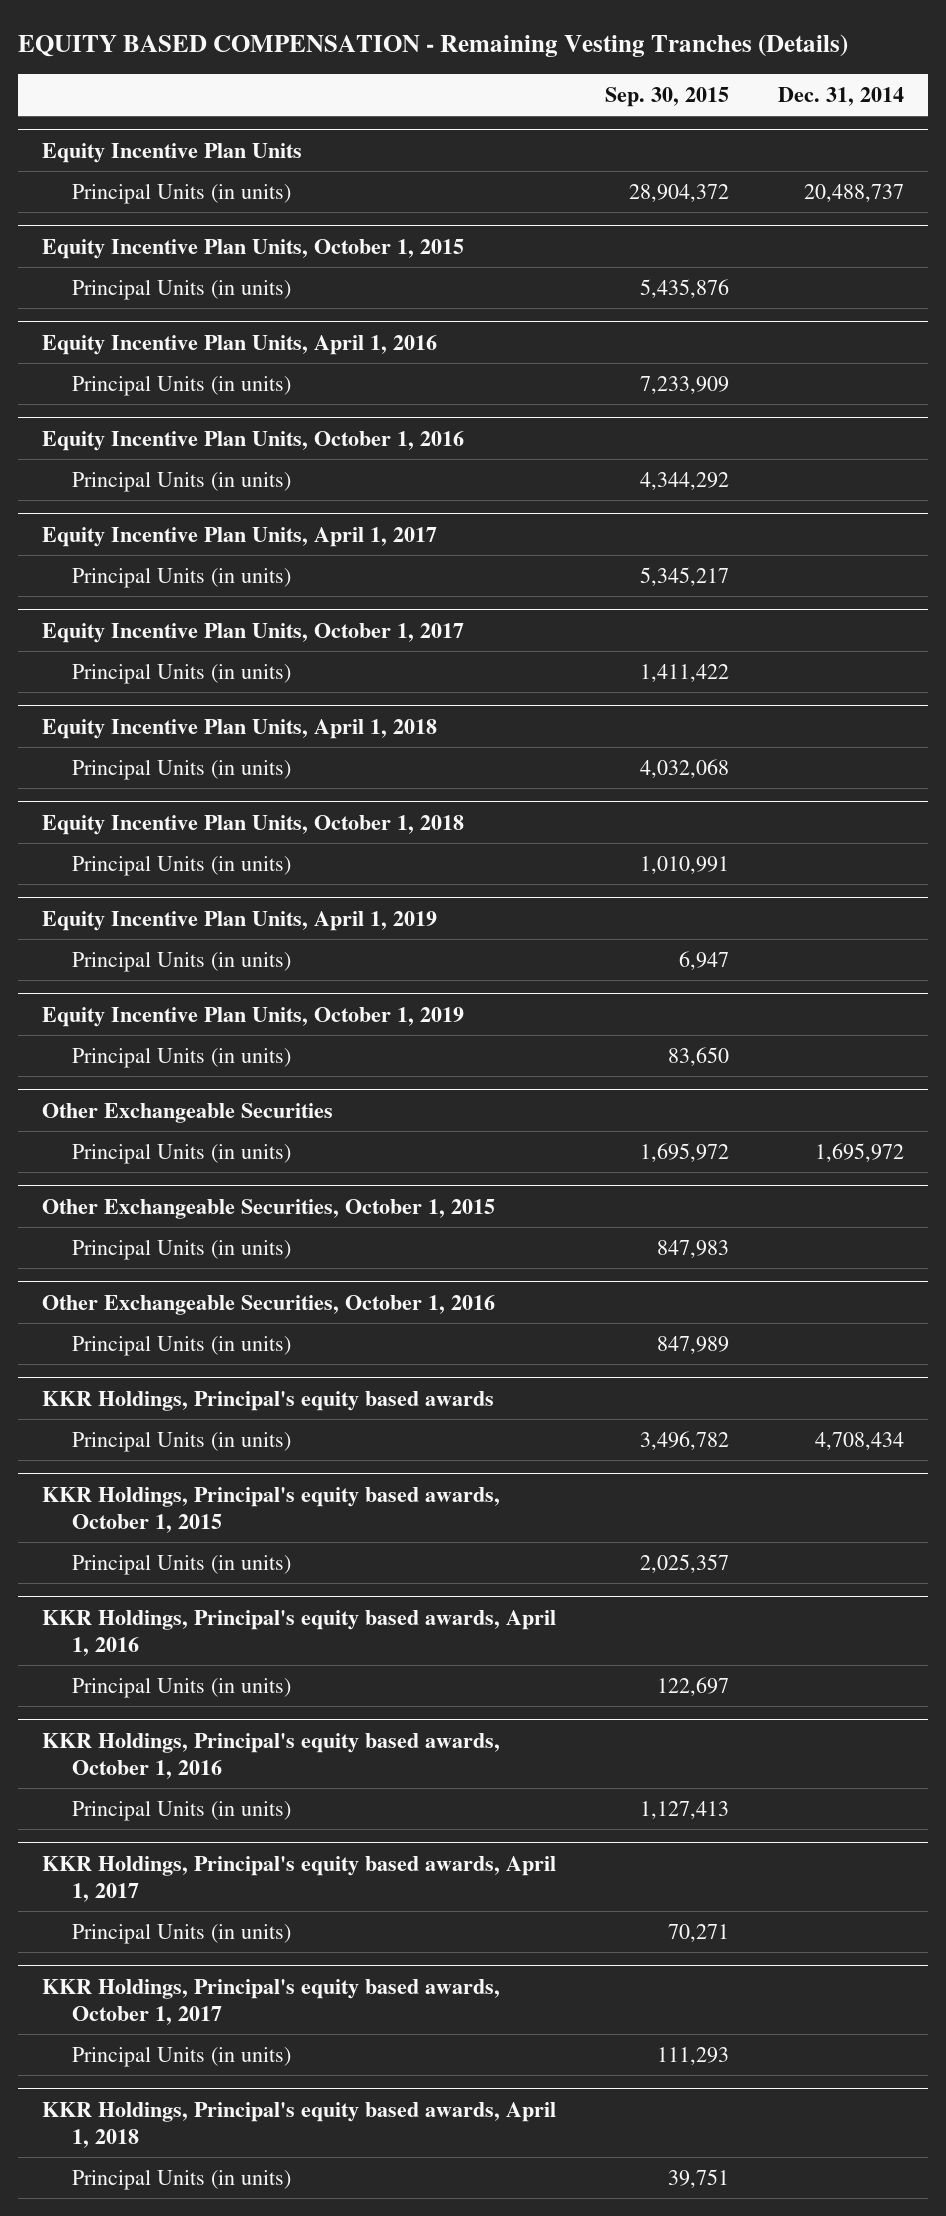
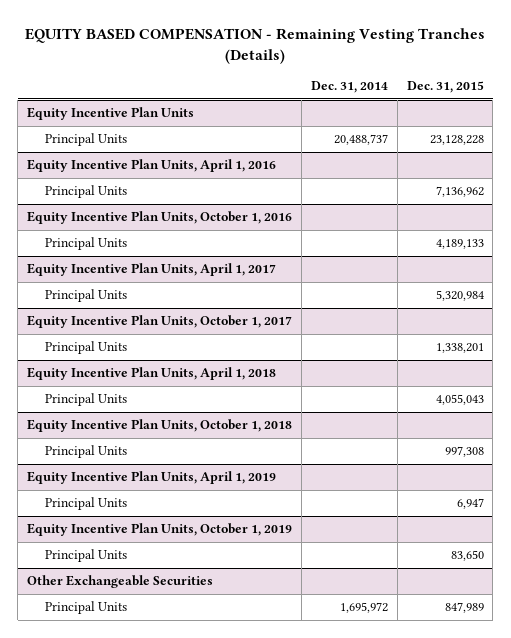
[604,86,729,107] Sep. 30, 2015 -> none
none -> [406,81,484,94] Dec. 31, 2015
[42,238,465,259] Equity Incentive Plan Units, October 1, 2015 -> none
[72,278,292,300] Principal Units (in units) -> none
[72,182,292,204] Principal Units (in units) -> [44,133,127,147] Principal Units
[72,374,292,396] Principal Units (in units) -> [44,185,127,199] Principal Units
[72,470,292,492] Principal Units (in units) -> [44,237,127,251] Principal Units
[72,566,292,588] Principal Units (in units) -> [44,289,127,303] Principal Units
[72,662,292,684] Principal Units (in units) -> [44,341,127,355] Principal Units
[72,758,292,780] Principal Units (in units) -> [44,393,127,407] Principal Units
[72,854,292,876] Principal Units (in units) -> [44,445,127,459] Principal Units
[72,950,292,972] Principal Units (in units) -> [44,497,127,511] Principal Units
[72,1046,292,1068] Principal Units (in units) -> [44,549,127,563] Principal Units
[42,1198,496,1219] Other Exchangeable Securities, October 1, 2015 -> none
[72,1238,292,1260] Principal Units (in units) -> none
[42,1294,496,1315] Other Exchangeable Securities, October 1, 2016 -> none
[72,1334,292,1356] Principal Units (in units) -> none
[42,1390,495,1411] KKR Holdings, Principal's equity based awards -> none
[72,1430,292,1452] Principal Units (in units) -> none
[42,1486,501,1533] KKR Holdings, Principal's equity based awards, October 1, 2015 -> none
[72,1553,292,1575] Principal Units (in units) -> none
[42,1609,557,1656] KKR Holdings, Principal's equity based awards, April 1, 2016 -> none
[72,1676,292,1698] Principal Units (in units) -> none
[42,1732,501,1779] KKR Holdings, Principal's equity based awards, October 1, 2016 -> none
[72,1799,292,1821] Principal Units (in units) -> none
[42,1855,557,1902] KKR Holdings, Principal's equity based awards, April 1, 2017 -> none
[72,1922,292,1944] Principal Units (in units) -> none
[42,1978,501,2025] KKR Holdings, Principal's equity based awards, October 1, 2017 -> none
[72,2045,292,2067] Principal Units (in units) -> none
[42,2101,557,2148] KKR Holdings, Principal's equity based awards, April 1, 2018 -> none
[72,2168,292,2190] Principal Units (in units) -> none
[72,1142,292,1164] Principal Units (in units) -> [44,601,127,615] Principal Units

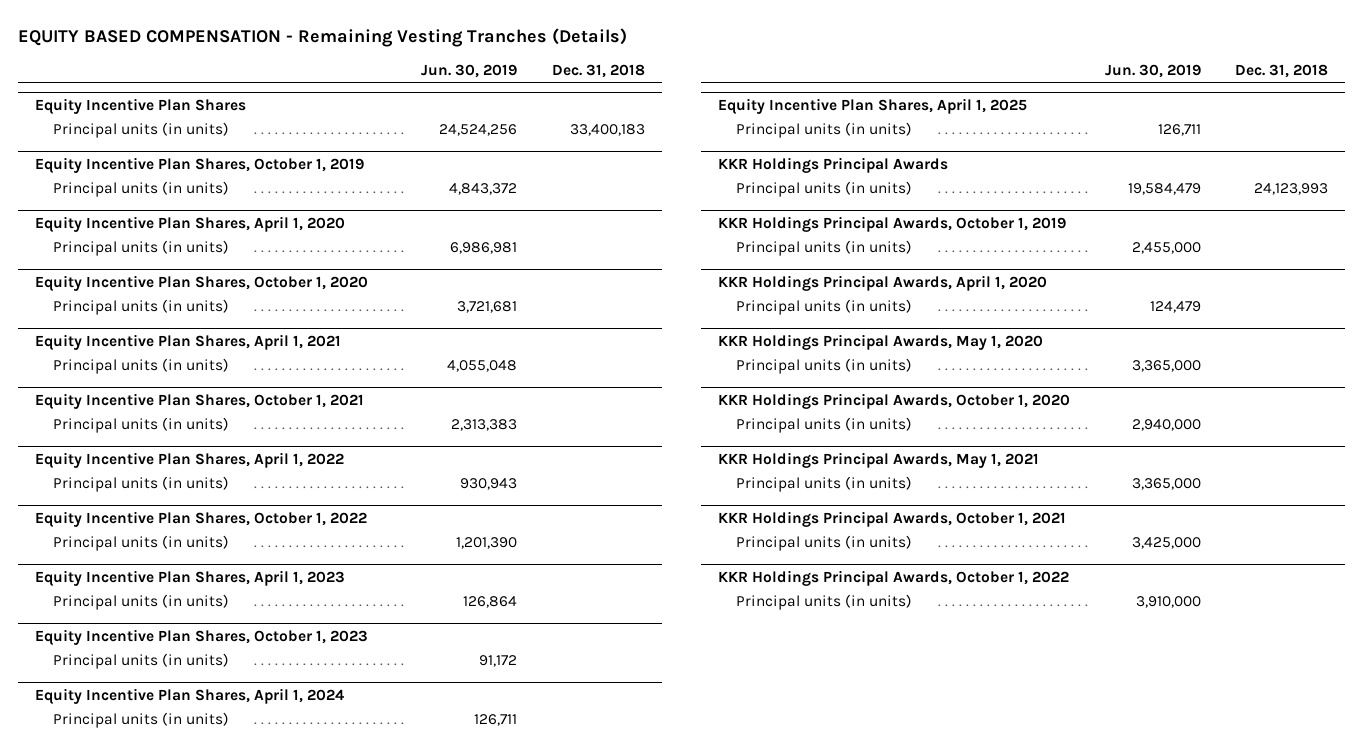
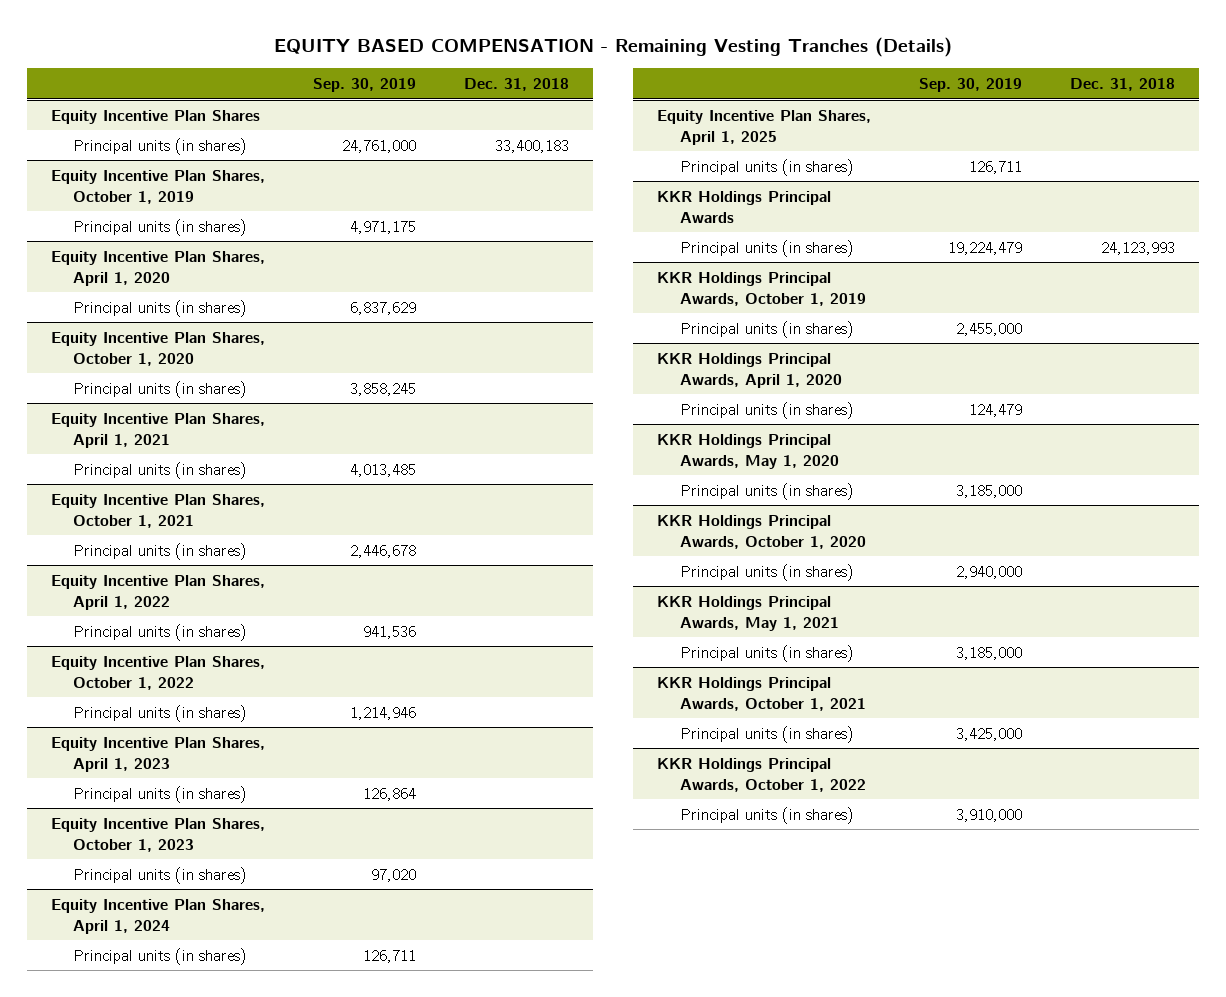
[421,64,518,79] Jun. 30, 2019 -> none
none -> [313,77,417,92] Sep. 30, 2019
[52,122,229,139] Principal units (in units) -> [73,137,248,155] Principal units (in shares)
[52,181,229,198] Principal units (in units) -> [73,218,248,236] Principal units (in shares)
[52,240,229,257] Principal units (in units) -> [73,299,248,317] Principal units (in shares)
[52,299,229,316] Principal units (in units) -> [73,380,248,398] Principal units (in shares)
[52,358,229,375] Principal units (in units) -> [73,461,248,479] Principal units (in shares)
[52,417,229,434] Principal units (in units) -> [73,542,248,560] Principal units (in shares)
[52,476,229,493] Principal units (in units) -> [73,623,248,641] Principal units (in shares)
[52,535,229,552] Principal units (in units) -> [73,704,248,722] Principal units (in shares)
[52,594,229,611] Principal units (in units) -> [73,785,248,803] Principal units (in shares)
[52,653,229,670] Principal units (in units) -> [73,866,248,884] Principal units (in shares)
[52,712,229,729] Principal units (in units) -> [73,947,248,965] Principal units (in shares)
[736,122,913,139] Principal units (in units) -> [679,158,854,176] Principal units (in shares)
[736,181,913,198] Principal units (in units) -> [679,239,854,257] Principal units (in shares)
[736,240,913,257] Principal units (in units) -> [679,320,854,338] Principal units (in shares)
[736,299,913,316] Principal units (in units) -> [679,401,854,419] Principal units (in shares)
[736,358,913,375] Principal units (in units) -> [679,482,854,500] Principal units (in shares)
[736,417,913,434] Principal units (in units) -> [679,563,854,581] Principal units (in shares)
[736,476,913,493] Principal units (in units) -> [679,644,854,662] Principal units (in shares)
[736,535,913,552] Principal units (in units) -> [679,725,854,743] Principal units (in shares)
[736,594,913,611] Principal units (in units) -> [679,806,854,824] Principal units (in shares)

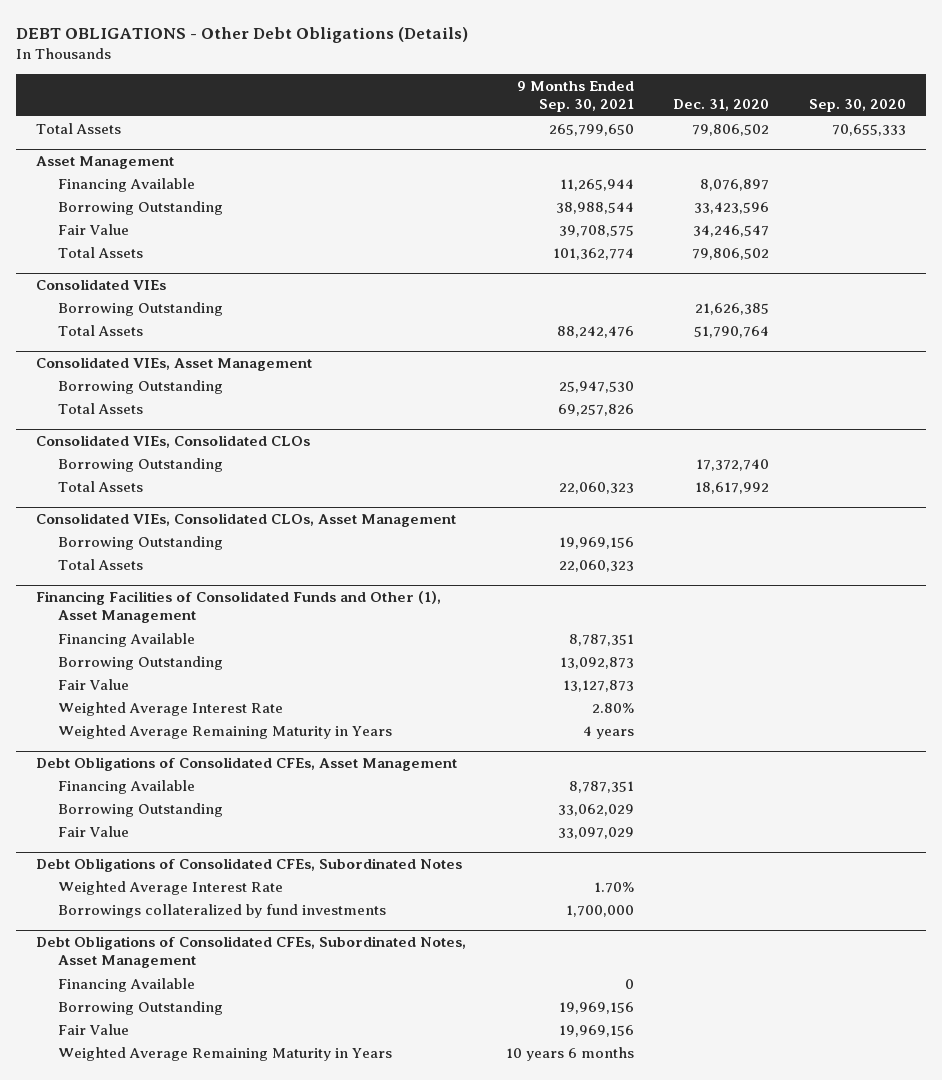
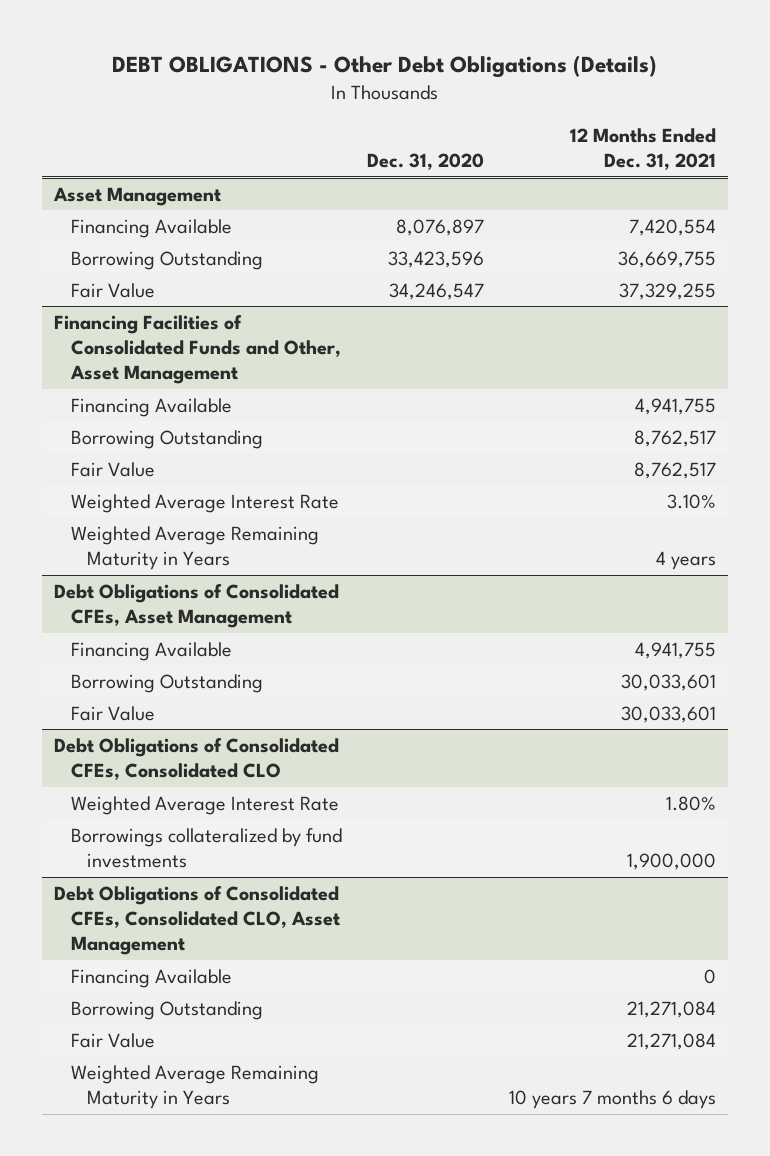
[516,80,634,113] 9 Months Ended Sep. 30, 2021 -> none
[809,99,907,113] Sep. 30, 2020 -> none
none -> [569,127,716,170] 12 Months Ended Dec. 31, 2021
[36,122,122,134] Total Assets -> none
[57,246,143,258] Total Assets -> none
[36,278,167,290] Consolidated VIEs -> none
[57,301,223,316] Borrowing Outstanding -> none
[57,324,143,336] Total Assets -> none
[36,356,313,371] Consolidated VIEs, Asset Management -> none
[57,379,223,394] Borrowing Outstanding -> none
[57,402,143,414] Total Assets -> none
[36,434,311,448] Consolidated VIEs, Consolidated CLOs -> none
[57,457,223,472] Borrowing Outstanding -> none
[57,480,143,492] Total Assets -> none
[36,512,457,527] Consolidated VIEs, Consolidated CLOs, Asset Management -> none
[57,535,223,550] Borrowing Outstanding -> none
[57,558,143,570] Total Assets -> none
[36,590,442,624] Financing Facilities of Consolidated Funds and Other (1), Asset Management -> [54,314,341,385] Financing Facilities of Consolidated Funds and Other, Asset Management
[36,857,463,872] Debt Obligations of Consolidated CFEs, Subordinated Notes -> [54,737,340,780] Debt Obligations of Consolidated CFEs, Consolidated CLO
[36,935,467,969] Debt Obligations of Consolidated CFEs, Subordinated Notes, Asset Management -> [54,885,340,956] Debt Obligations of Consolidated CFEs, Consolidated CLO, Asset Management

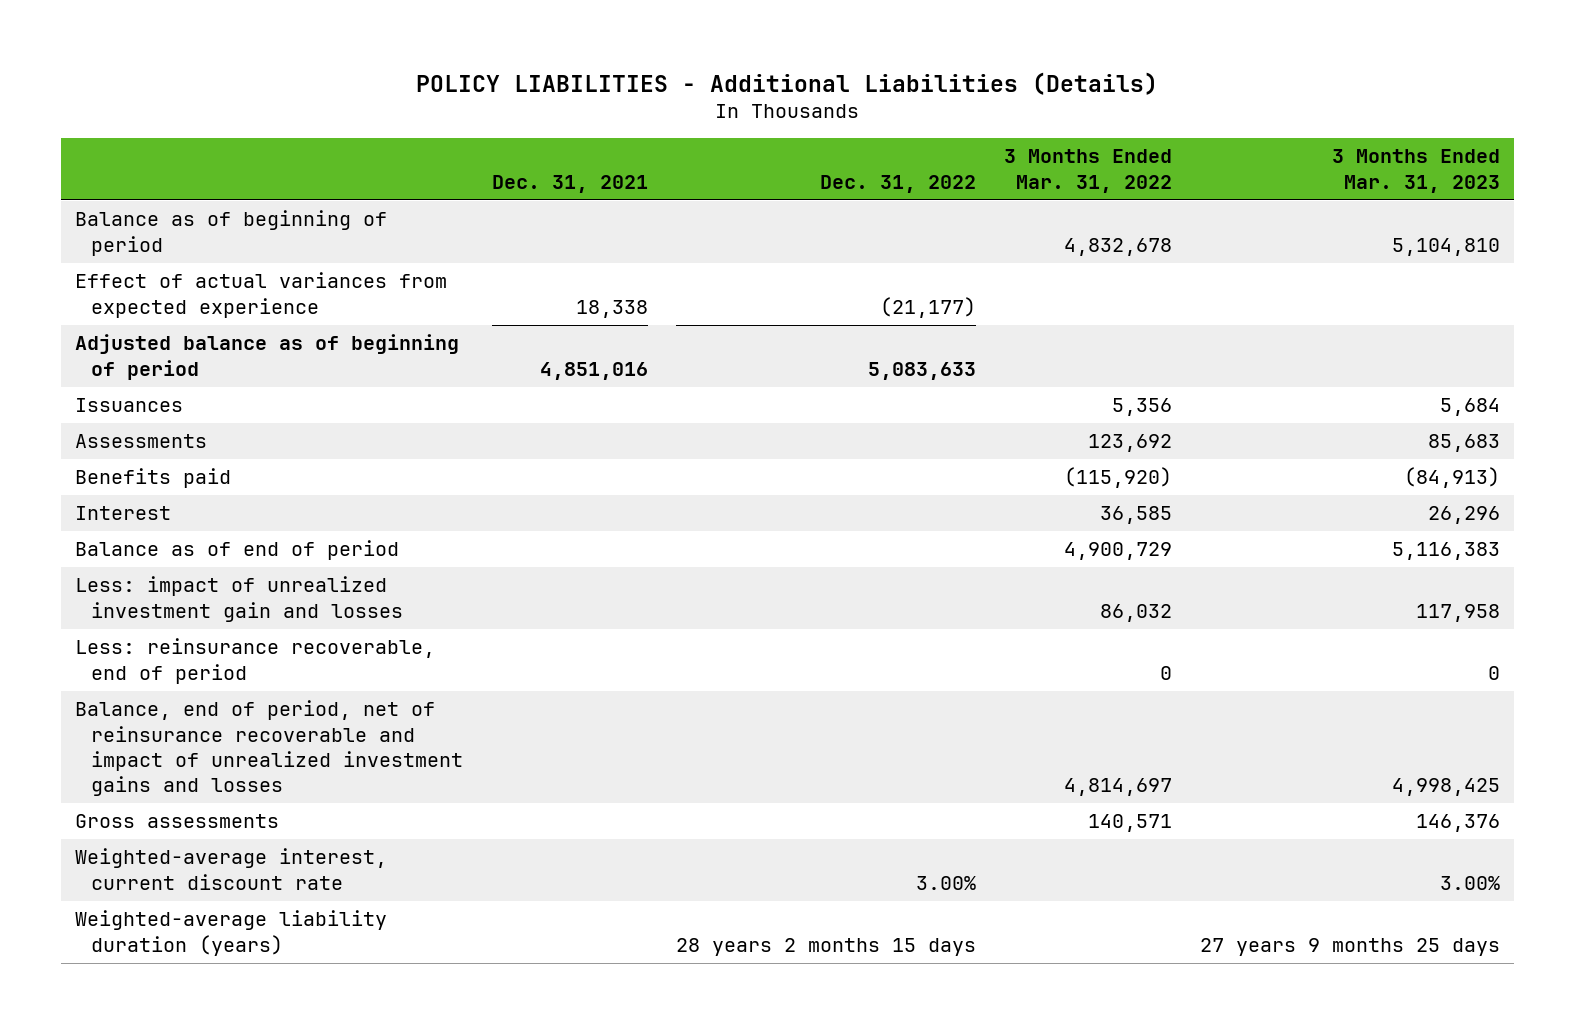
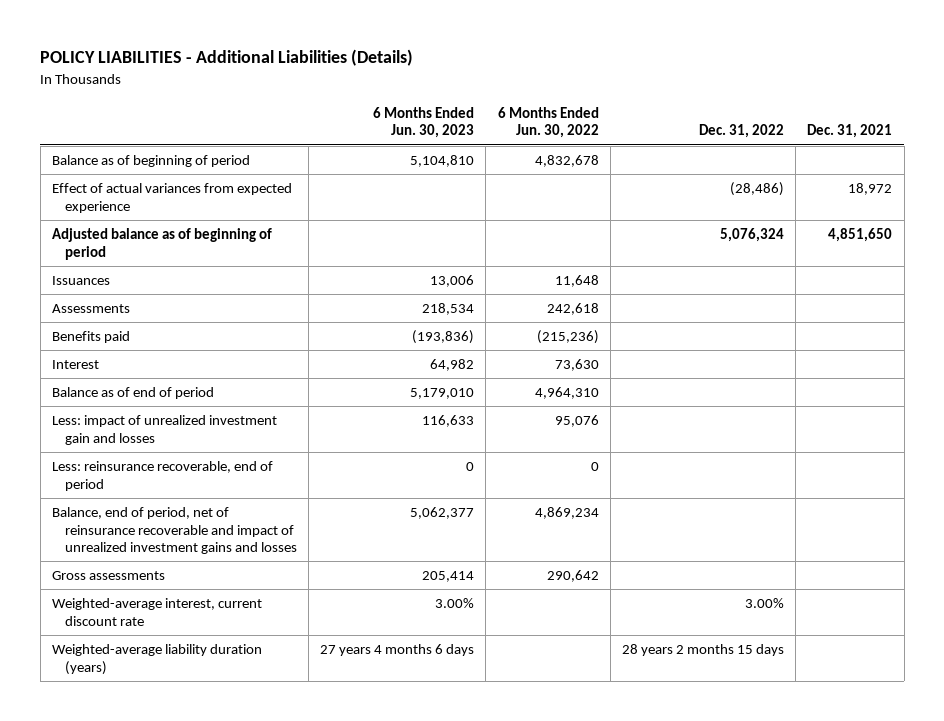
[1003,149,1172,193] 3 Months Ended Mar. 31, 2022 -> none
[1331,149,1500,193] 3 Months Ended Mar. 31, 2023 -> none
none -> [373,106,475,139] 6 Months Ended Jun. 30, 2023
none -> [497,106,599,139] 6 Months Ended Jun. 30, 2022
[575,299,648,318] 18,338 -> [848,183,893,196] 18,972
[879,296,976,318] (21,177) -> [730,182,785,197] (28,486)
[539,361,648,380] 4,851,016 -> [828,228,893,243] 4,851,650
[867,361,976,380] 5,083,633 -> [720,228,785,243] 5,076,324

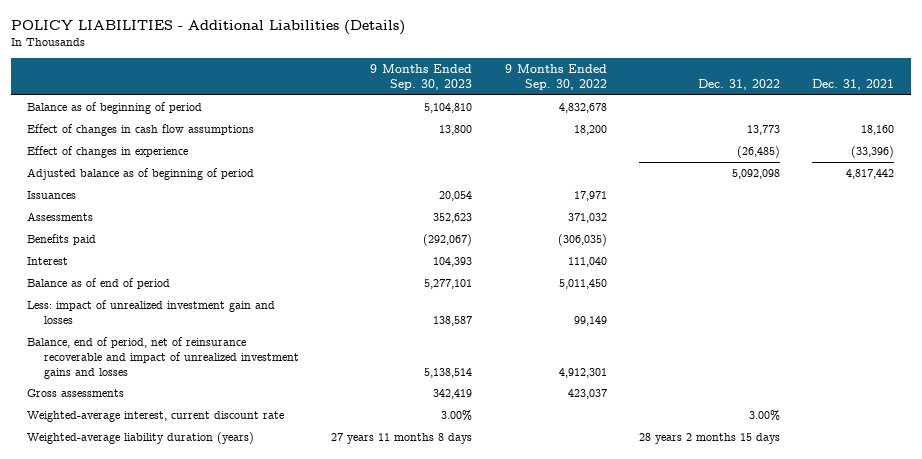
[373,106,475,139] 6 Months Ended Jun. 30, 2023 -> none
[497,106,599,139] 6 Months Ended Jun. 30, 2022 -> none
none -> [370,64,473,91] 9 Months Ended Sep. 30, 2023
none -> [504,64,607,91] 9 Months Ended Sep. 30, 2022
none -> [27,124,255,137] Effect of changes in cash flow assumptions
[51,183,292,213] Effect of actual variances from expected experience -> [27,146,189,159] Effect of changes in experience
[730,182,785,197] (28,486) -> [737,146,781,159] (26,485)
[848,183,893,196] 18,972 -> [851,146,895,159] (33,396)
[720,228,785,243] 5,076,324 -> [732,169,781,180] 5,092,098
[828,228,893,243] 4,851,650 -> [846,169,895,180] 4,817,442
[51,461,273,491] Less: reinsurance recoverable, end of period -> none

